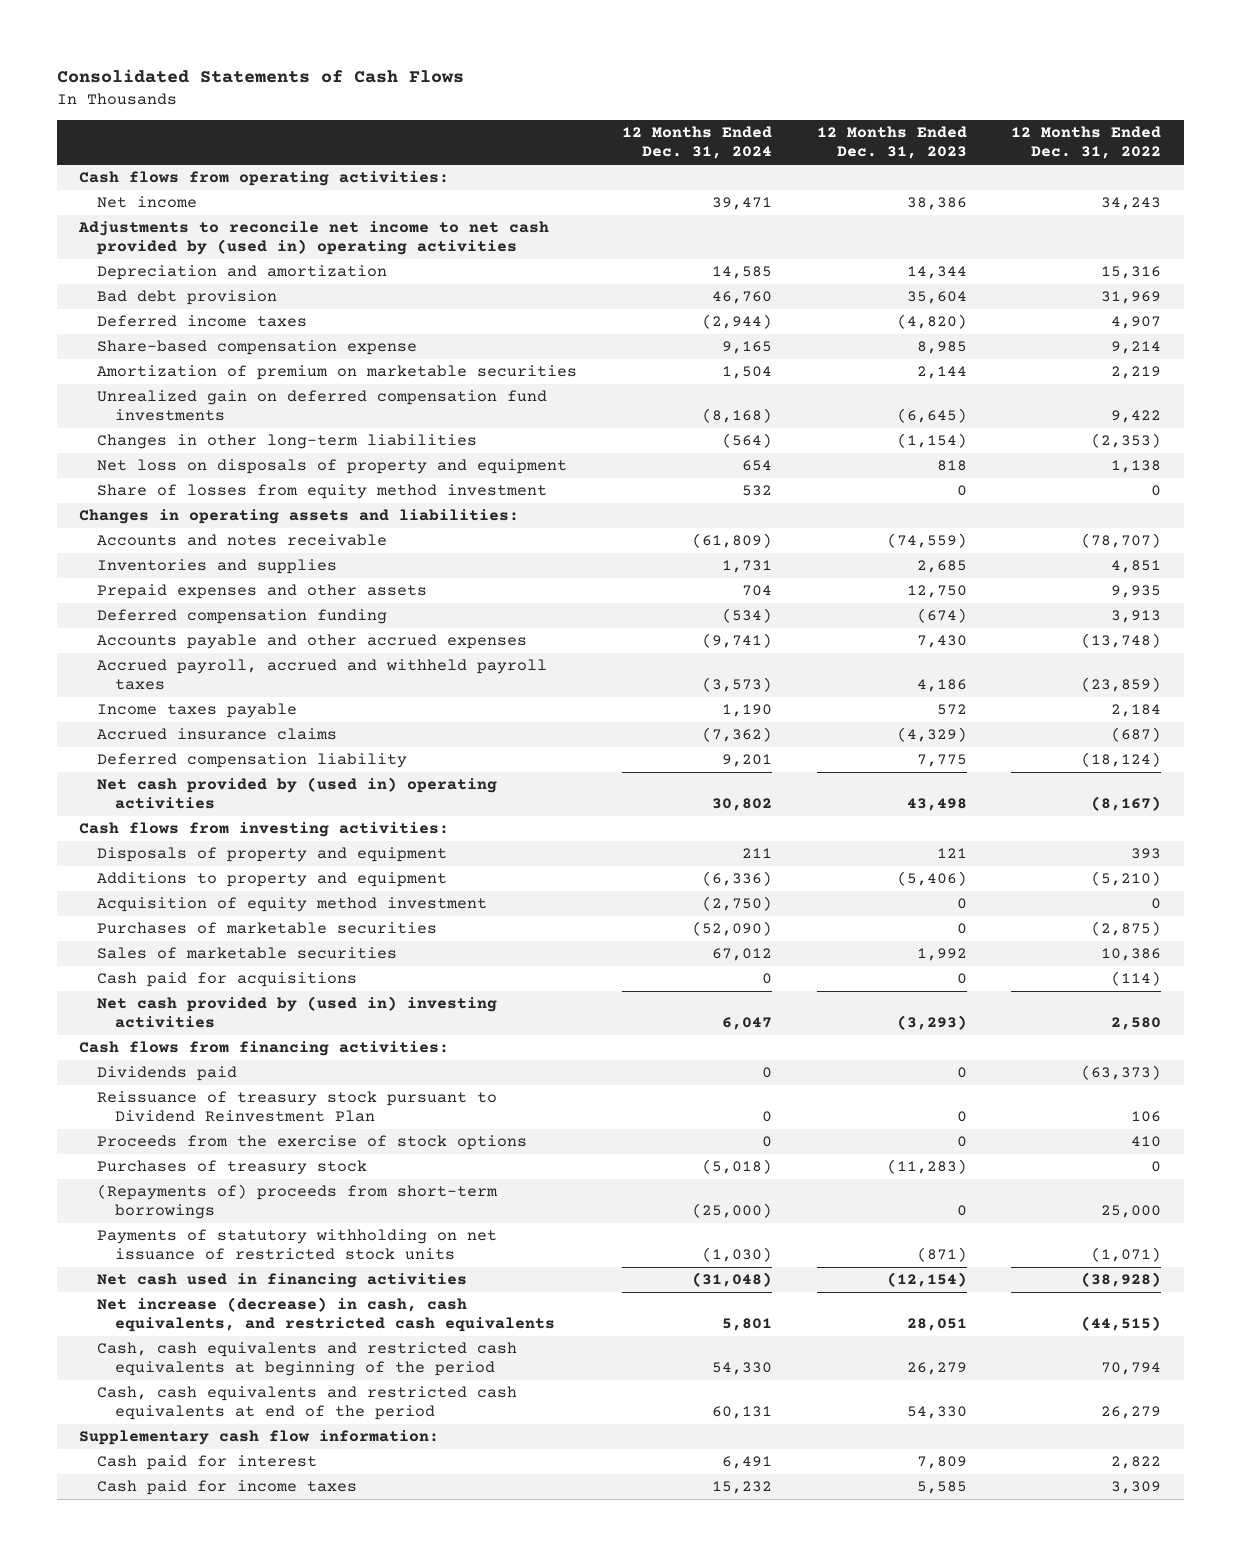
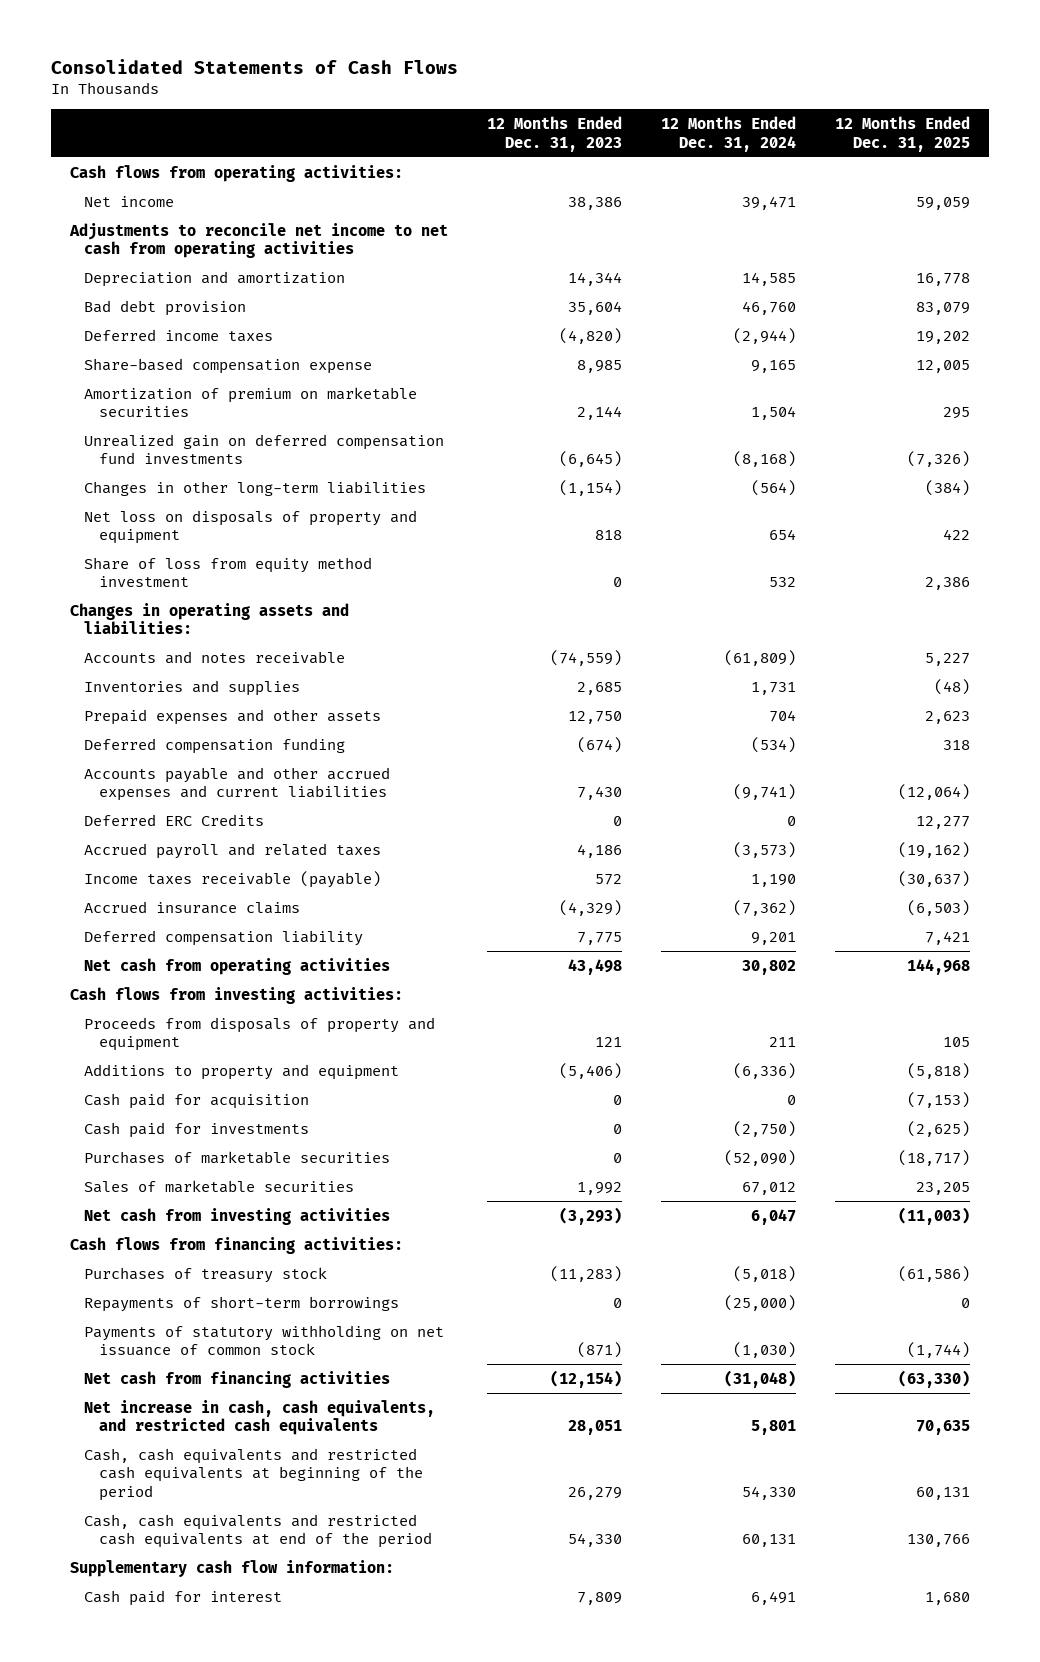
[1011,126,1162,160] 12 Months Ended Dec. 31, 2022 -> none
none -> [834,116,970,152] 12 Months Ended Dec. 31, 2025
[77,220,549,256] Adjustments to reconcile net income to net cash provided by (used in) operating activities -> [69,222,449,259] Adjustments to reconcile net income to net cash from operating activities
[97,483,548,499] Share of losses from equity method investment -> [84,556,373,588] Share of loss from equity method investment
[97,633,528,649] Accounts payable and other accrued expenses -> [84,766,391,802] Accounts payable and other accrued expenses and current liabilities
none -> [84,813,265,826] Deferred ERC Credits
[97,658,548,691] Accrued payroll, accrued and withheld payroll taxes -> [84,842,382,859] Accrued payroll and related taxes
[97,702,298,718] Income taxes payable -> [84,870,382,888] Income taxes receivable (payable)
[97,776,498,810] Net cash provided by (used in) operating activities -> [84,957,391,975] Net cash from operating activities
[97,846,448,862] Disposals of property and equipment -> [84,1016,436,1052] Proceeds from disposals of property and equipment
none -> [84,1092,310,1109] Cash paid for acquisition
[97,896,488,912] Acquisition of equity method investment -> [84,1121,310,1138] Cash paid for investments
[97,971,358,987] Cash paid for acquisitions -> none
[97,995,498,1029] Net cash provided by (used in) investing activities -> [84,1207,391,1225] Net cash from investing activities
[97,1065,238,1081] Dividends paid -> none
[97,1090,498,1123] Reissuance of treasury stock pursuant to Dividend Reinvestment Plan -> none
[97,1134,528,1150] Proceeds from the exercise of stock options -> none
[97,1183,499,1220] (Repayments of) proceeds from short-term borrowings -> [84,1295,400,1312] Repayments of short-term borrowings
[97,1228,498,1261] Payments of statutory withholding on net issuance of restricted stock units -> [84,1324,445,1357] Payments of statutory withholding on net issuance of common stock
[97,1272,468,1288] Net cash used in financing activities -> [84,1370,391,1388] Net cash from financing activities
[97,1296,556,1333] Net increase (decrease) in cash, cash equivalents, and restricted cash equivalents -> [84,1399,436,1436] Net increase in cash, cash equivalents, and restricted cash equivalents
[97,1479,358,1495] Cash paid for income taxes -> none

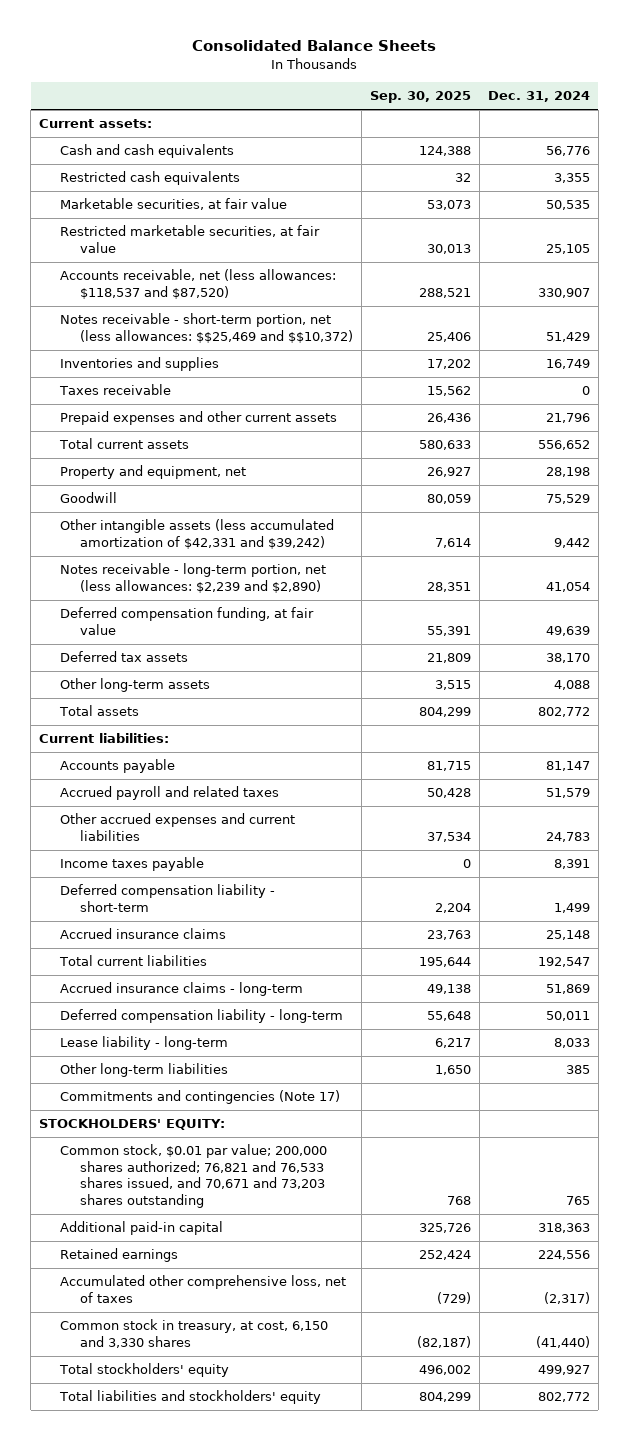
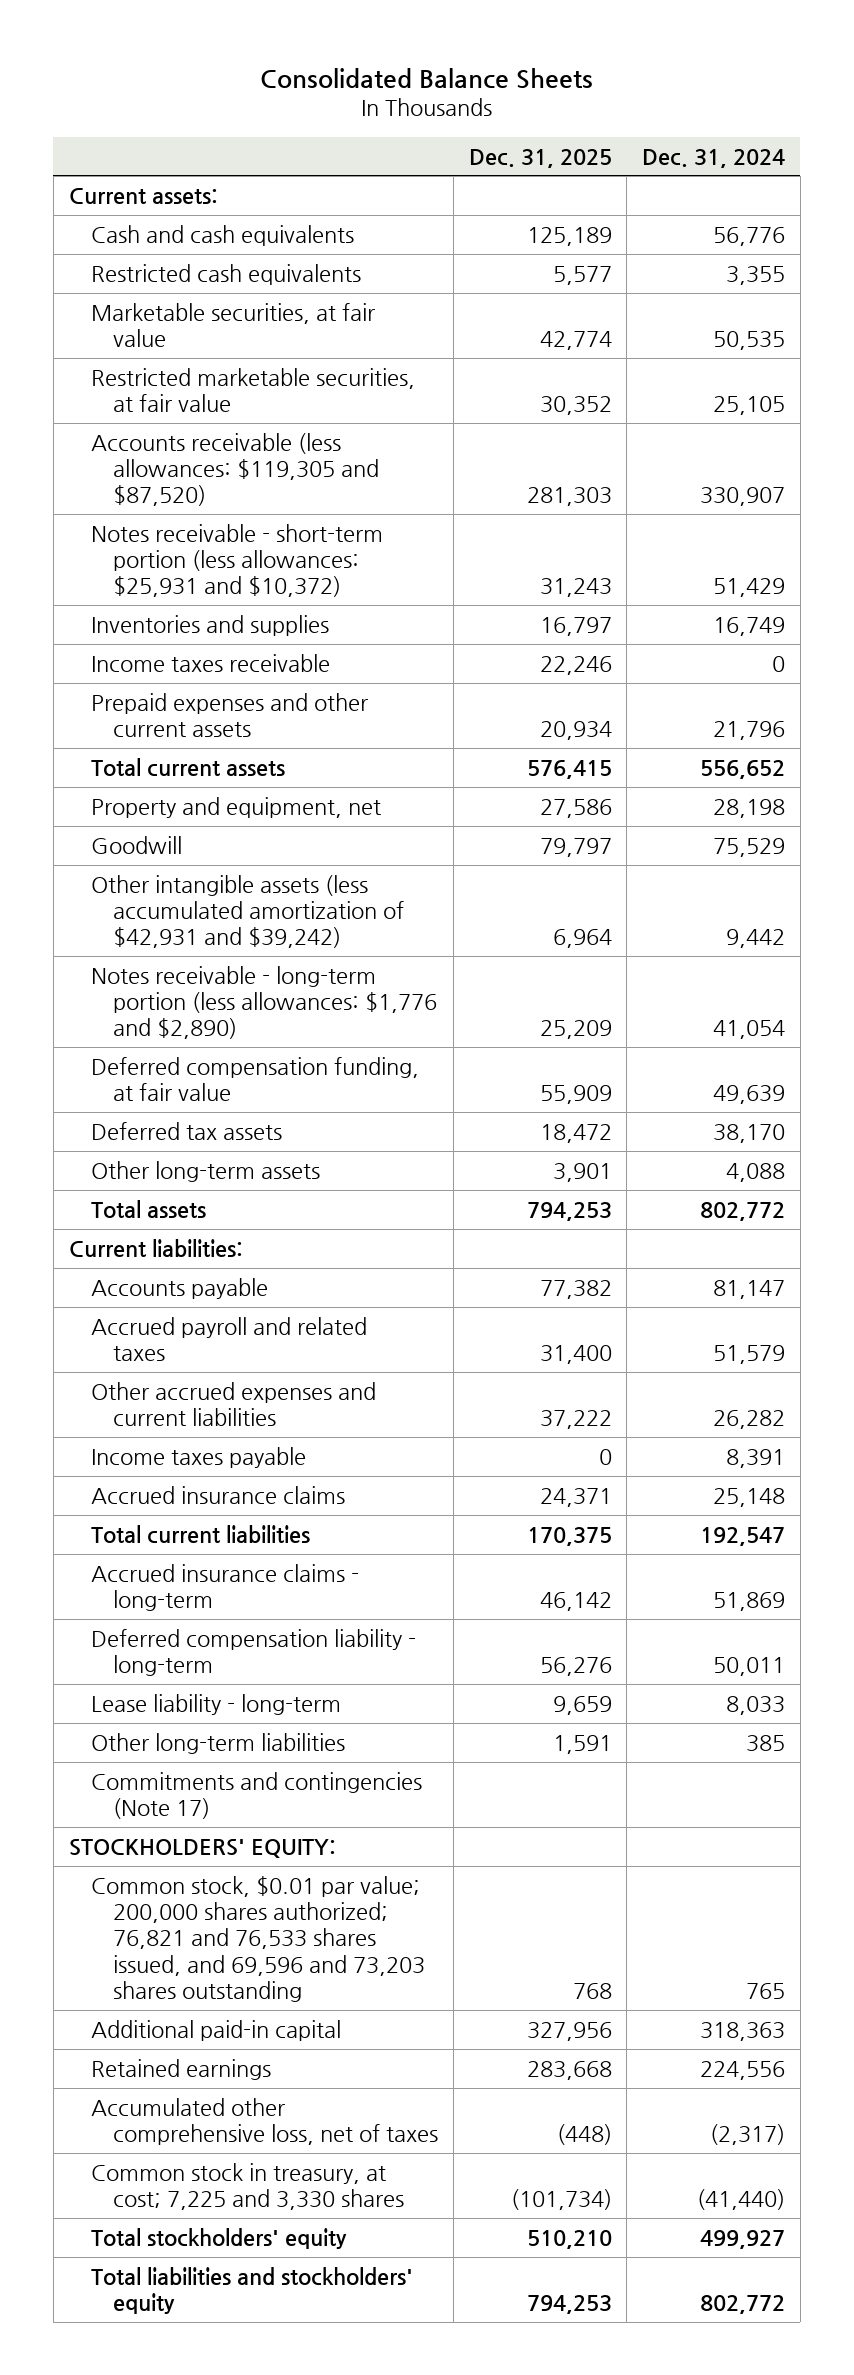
[370,91,472,104] Sep. 30, 2025 -> none
none -> [468,148,612,168] Dec. 31, 2025
[59,269,336,299] Accounts receivable, net (less allowances: $118,537 and $87,520) -> [90,432,380,507] Accounts receivable (less allowances: $119,305 and $87,520)
[59,313,354,343] Notes receivable - short-term portion, net (less allowances: $$25,469 and $$10,372) -> [90,523,383,598] Notes receivable - short-term portion (less allowances: $25,931 and $10,372)
[58,384,171,396] Taxes receivable -> [90,653,330,672] Income taxes receivable
[59,519,334,549] Other intangible assets (less accumulated amortization of $42,331 and $39,242) -> [90,874,405,949] Other intangible assets (less accumulated amortization of $42,931 and $39,242)
[59,563,326,593] Notes receivable - long-term portion, net (less allowances: $2,239 and $2,890) -> [90,965,438,1040] Notes receivable - long-term portion (less allowances: $1,776 and $2,890)
[545,831,590,842] 24,783 -> [712,1410,785,1430] 26,282
[59,884,275,912] Deferred compensation liability - short-term -> none
[59,1144,327,1209] Common stock, $0.01 par value; 200,000 shares authorized; 76,821 and 76,533 shares issued, and 70,671 and 73,203 shares outstanding -> [90,1875,426,2003] Common stock, $0.01 par value; 200,000 shares authorized; 76,821 and 76,533 shares issued, and 69,596 and 73,203 shares outstanding
[59,1319,328,1348] Common stock in treasury, at cost, 6,150 and 3,330 shares -> [90,2162,405,2211] Common stock in treasury, at cost; 7,225 and 3,330 shares

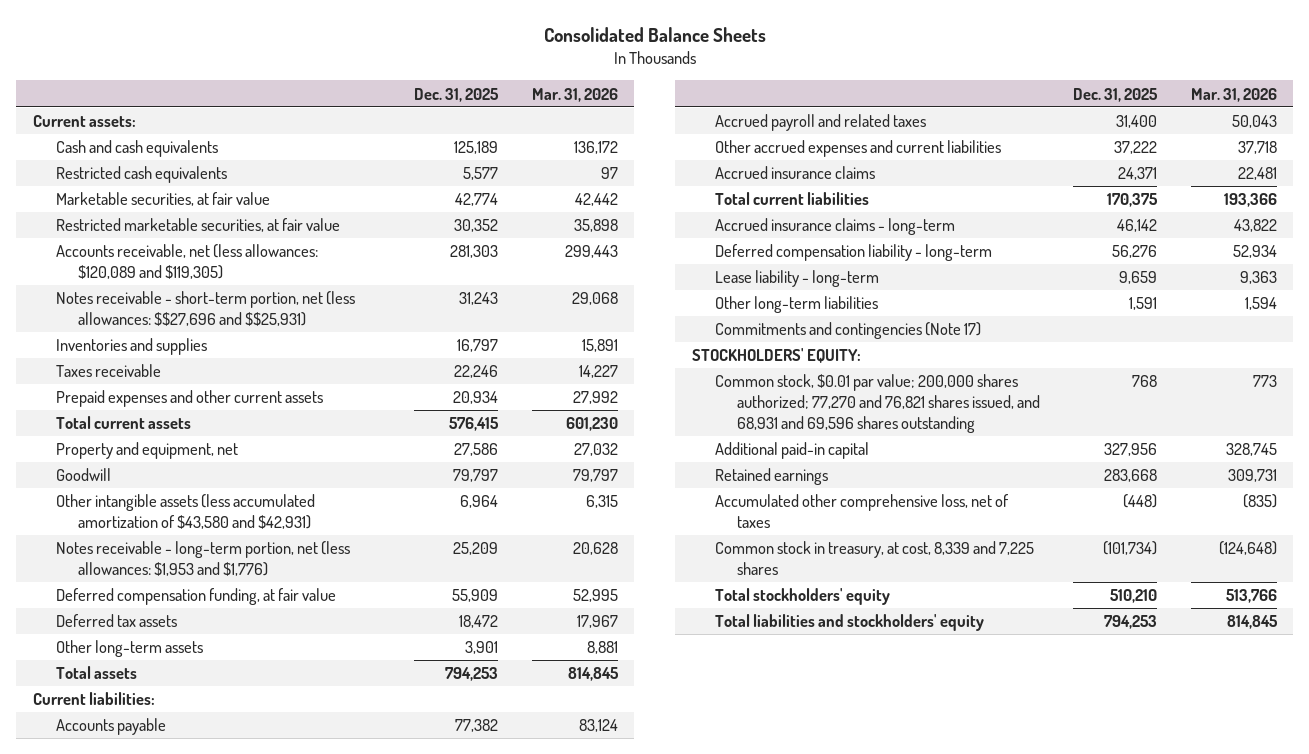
[641,148,785,168] Dec. 31, 2024 -> none
none -> [531,87,618,102] Mar. 31, 2026
[90,432,380,507] Accounts receivable (less allowances: $119,305 and $87,520) -> [55,244,318,279] Accounts receivable, net (less allowances: $120,089 and $119,305)
[90,523,383,598] Notes receivable - short-term portion (less allowances: $25,931 and $10,372) -> [55,291,355,326] Notes receivable - short-term portion, net (less allowances: $$27,696 and $$25,931)
[90,653,330,672] Income taxes receivable -> [55,364,161,378] Taxes receivable
[90,874,405,949] Other intangible assets (less accumulated amortization of $42,931 and $39,242) -> [55,494,315,529] Other intangible assets (less accumulated amortization of $43,580 and $42,931)
[90,965,438,1040] Notes receivable - long-term portion (less allowances: $1,776 and $2,890) -> [55,541,350,576] Notes receivable - long-term portion, net (less allowances: $1,953 and $1,776)
[90,1446,306,1468] Income taxes payable -> none
[90,1875,426,2003] Common stock, $0.01 par value; 200,000 shares authorized; 76,821 and 76,533 shares issued, and 69,596 and 73,203 shares outstanding -> [714,374,1041,433] Common stock, $0.01 par value; 200,000 shares authorized; 77,270 and 76,821 shares issued, and 68,931 and 69,596 shares outstanding
[90,2162,405,2211] Common stock in treasury, at cost; 7,225 and 3,330 shares -> [714,541,1034,575] Common stock in treasury, at cost, 8,339 and 7,225 shares

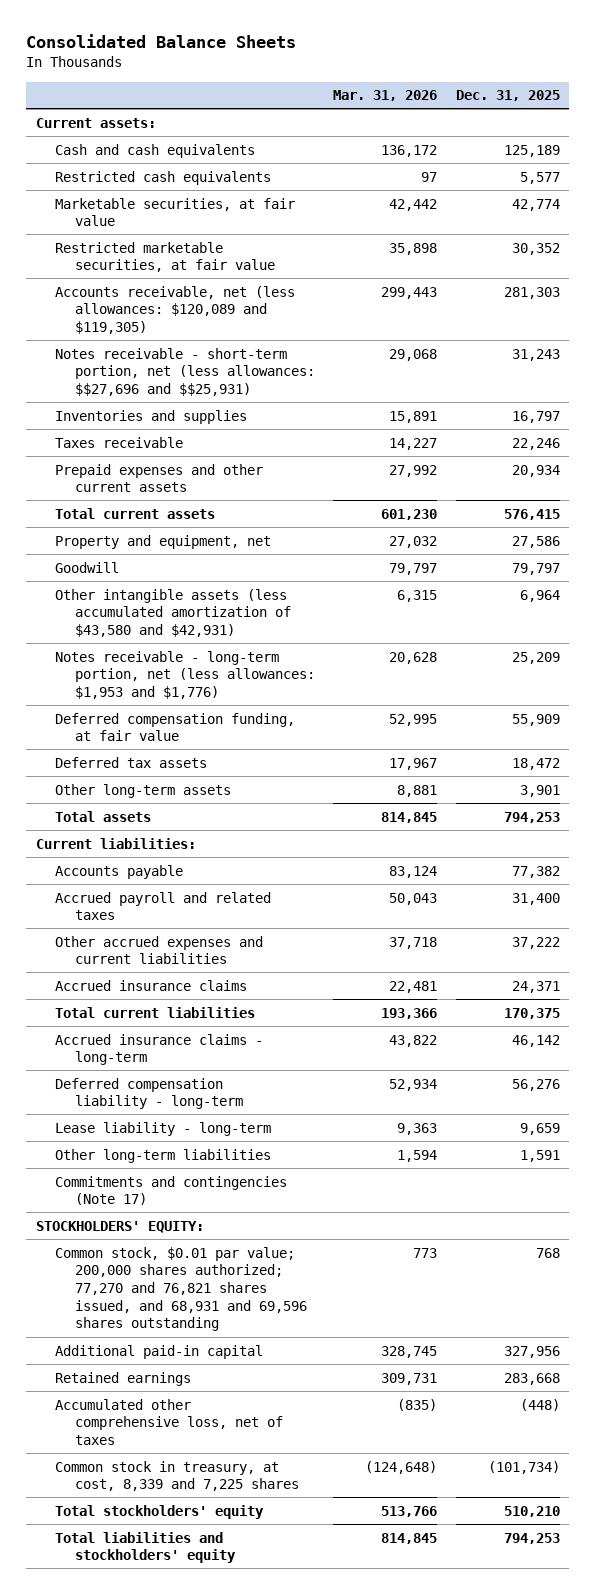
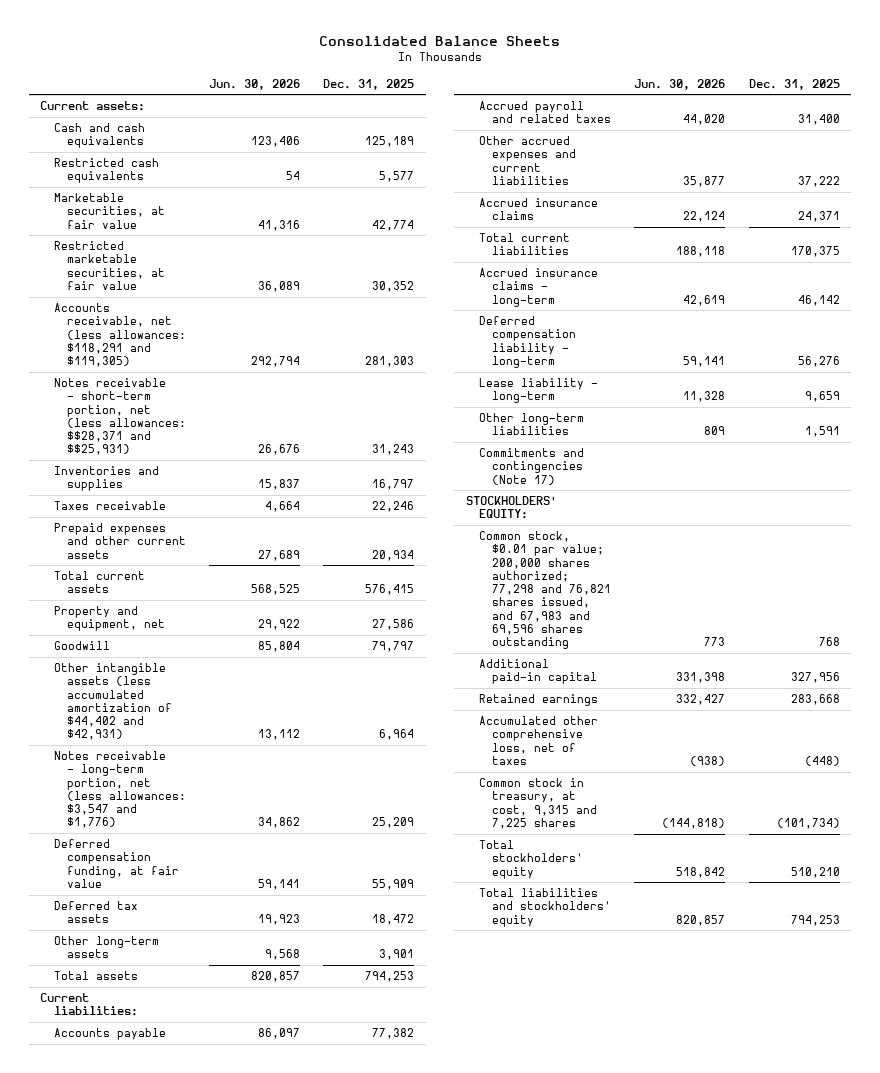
[333,90,438,102] Mar. 31, 2026 -> none
none -> [209,78,301,90] Jun. 30, 2026
[55,285,296,334] Accounts receivable, net (less allowances: $120,089 and $119,305) -> [53,303,186,368] Accounts receivable, net (less allowances: $118,291 and $119,305)
[55,347,315,396] Notes receivable - short-term portion, net (less allowances: $$27,696 and $$25,931) -> [53,378,186,456] Notes receivable - short-term portion, net (less allowances: $$28,371 and $$25,931)
[55,588,291,637] Other intangible assets (less accumulated amortization of $43,580 and $42,931) -> [53,663,172,741] Other intangible assets (less accumulated amortization of $44,402 and $42,931)
[55,650,315,699] Notes receivable - long-term portion, net (less allowances: $1,953 and $1,776) -> [53,751,186,829] Notes receivable - long-term portion, net (less allowances: $3,547 and $1,776)
[55,1246,307,1332] Common stock, $0.01 par value; 200,000 shares authorized; 77,270 and 76,821 shares issued, and 68,931 and 69,596 shares outstanding -> [478,531,612,650] Common stock, $0.01 par value; 200,000 shares authorized; 77,298 and 76,821 shares issued, and 67,983 and 69,596 shares outstanding
[55,1460,299,1492] Common stock in treasury, at cost, 8,339 and 7,225 shares -> [478,778,598,829] Common stock in treasury, at cost, 9,315 and 7,225 shares

